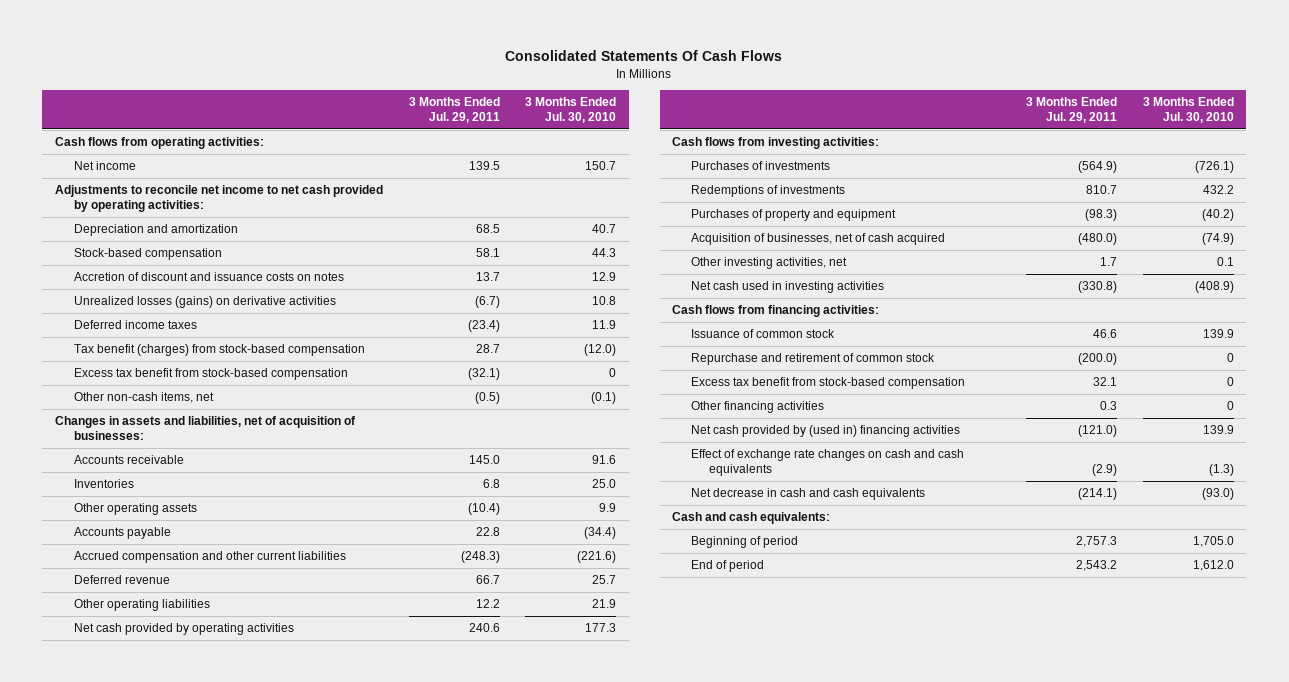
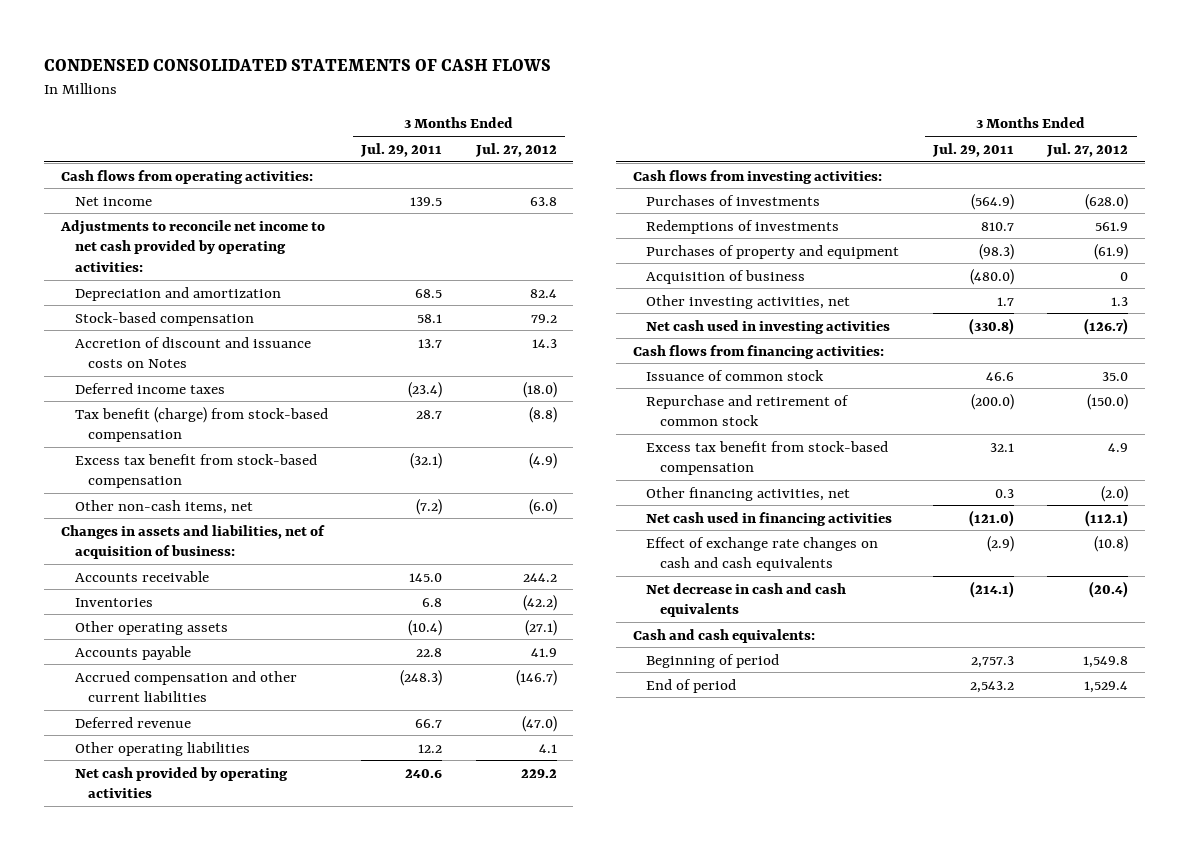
[505,50,783,62] Consolidated Statements Of Cash Flows -> [44,58,552,71] CONDENSED CONSOLIDATED STATEMENTS OF CASH FLOWS
[525,97,617,124] 3 Months Ended Jul. 30, 2010 -> none
none -> [474,142,557,157] Jul. 27, 2012
[73,296,336,309] Unrealized losses (gains) on derivative activities -> none
[73,272,344,282] Accretion of discount and issuance costs on notes -> [74,336,311,369] Accretion of discount and issuance costs on Notes
[73,344,365,357] Tax benefit (charges) from stock-based compensation -> [74,406,328,443] Tax benefit (charge) from stock-based compensation
[474,392,500,405] (0.5) -> [416,498,443,515] (7.2)
[55,416,357,441] Changes in assets and liabilities, net of acquisition of businesses: -> [60,524,325,560] Changes in assets and liabilities, net of acquisition of business:
[690,233,945,246] Acquisition of businesses, net of cash acquired -> [646,269,806,284] Acquisition of business
[690,401,824,414] Other financing activities -> [646,486,851,501] Other financing activities, net
[690,425,960,438] Net cash provided by (used in) financing activities -> [646,511,893,526] Net cash used in financing activities

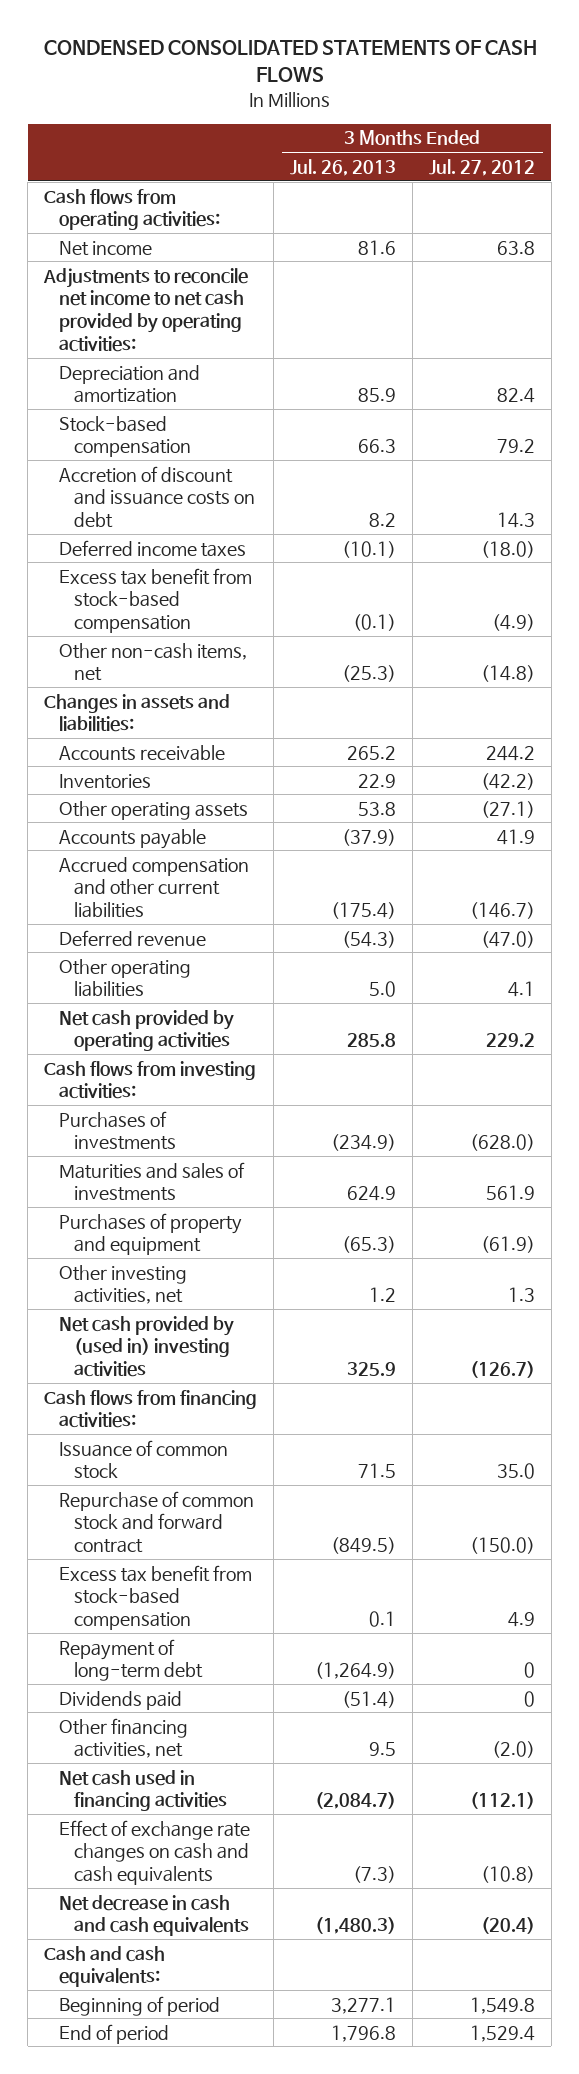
[360,142,443,157] Jul. 29, 2011 -> none
none -> [289,158,396,176] Jul. 26, 2013
[74,336,311,369] Accretion of discount and issuance costs on Notes -> [58,465,255,529] Accretion of discount and issuance costs on debt
[74,406,328,443] Tax benefit (charge) from stock-based compensation -> none
[528,498,557,515] (6.0) -> [480,665,535,683] (14.8)
[60,524,325,560] Changes in assets and liabilities, net of acquisition of business: -> [44,693,231,733] Changes in assets and liabilities:
[646,219,840,234] Redemptions of investments -> [58,1161,245,1202] Maturities and sales of investments
[646,269,806,284] Acquisition of business -> none
[646,319,891,334] Net cash used in investing activities -> [58,1315,234,1378] Net cash provided by (used in) investing activities
[646,394,850,427] Repurchase and retirement of common stock -> [58,1490,254,1554] Repurchase of common stock and forward contract
none -> [58,1638,203,1682] Repayment of long-term debt
none -> [58,1690,182,1710] Dividends paid

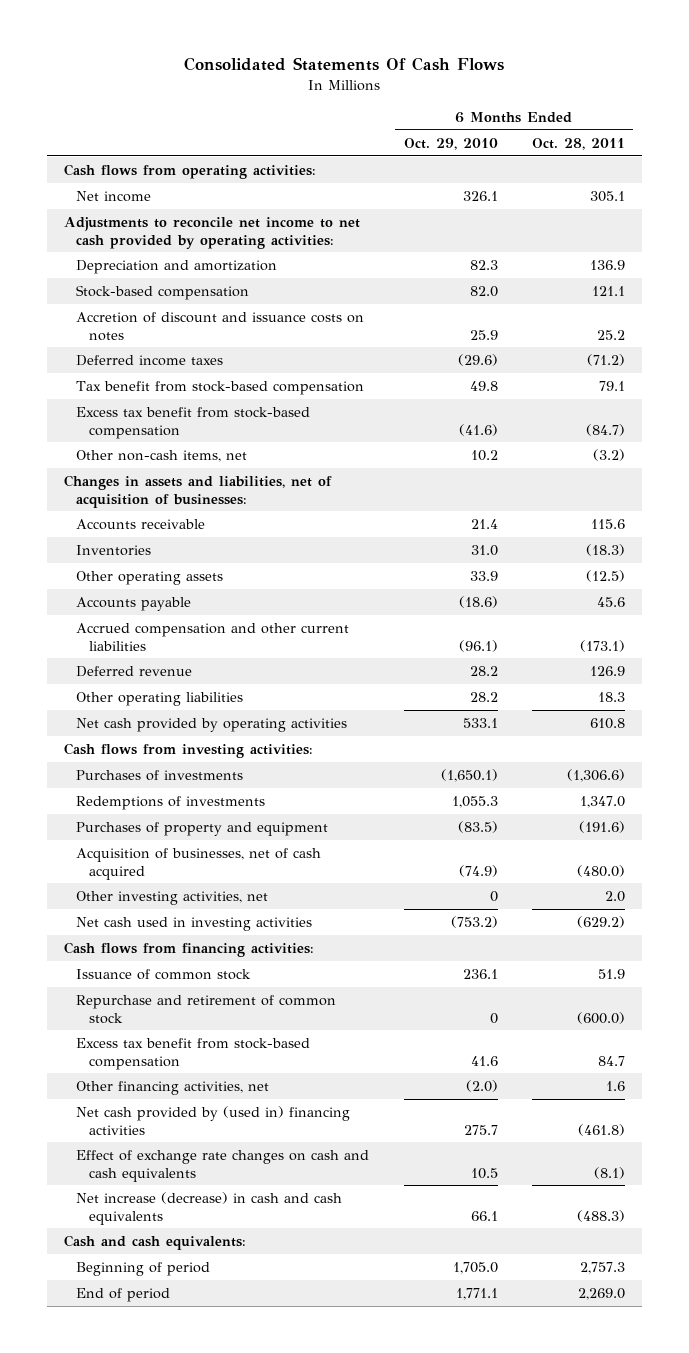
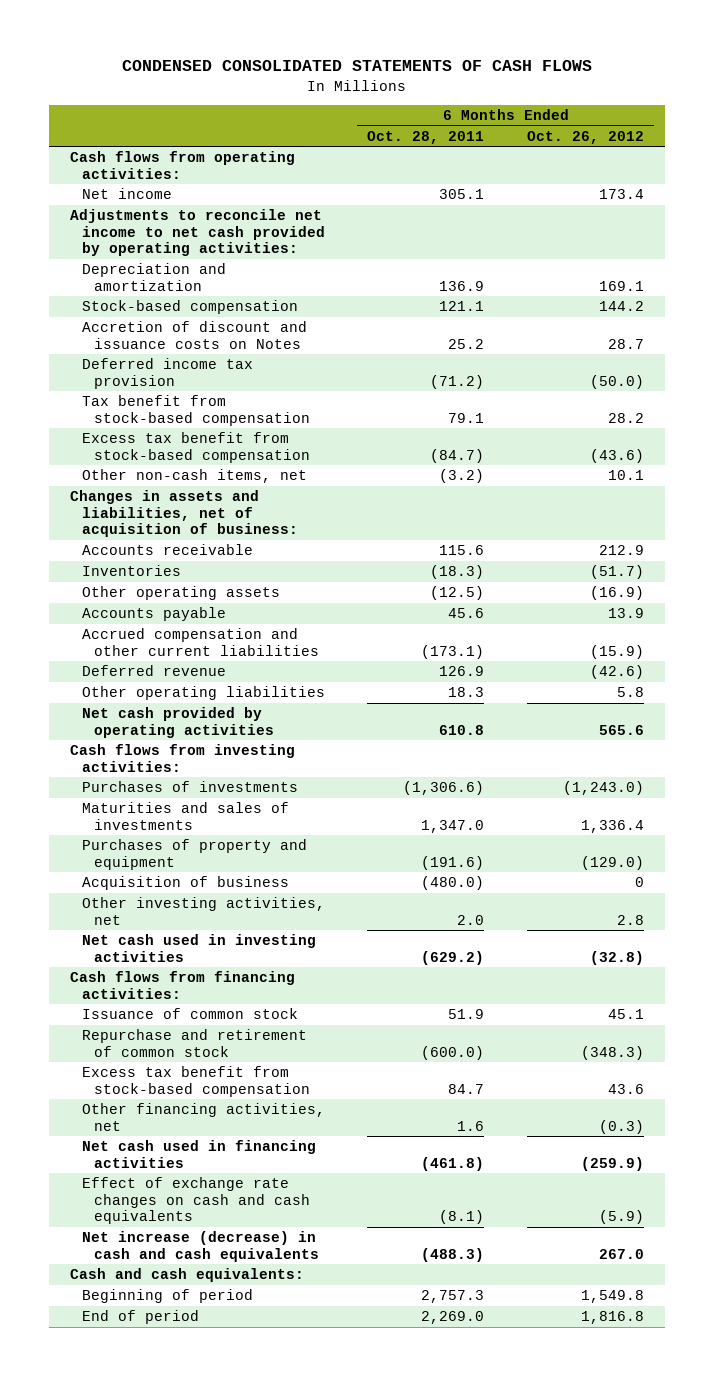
[184,56,505,71] Consolidated Statements Of Cash Flows -> [122,60,593,72] CONDENSED CONSOLIDATED STATEMENTS OF CASH FLOWS
[403,137,498,150] Oct. 29, 2010 -> none
none -> [526,130,644,144] Oct. 26, 2012
[76,311,365,341] Accretion of discount and issuance costs on notes -> [82,321,308,349] Accretion of discount and issuance costs on Notes
[76,354,224,366] Deferred income taxes -> [82,358,254,389] Deferred income tax provision
[64,474,333,508] Changes in assets and liabilities, net of acquisition of businesses: -> [70,490,299,538] Changes in assets and liabilities, net of acquisition of business:
[76,795,266,810] Redemptions of investments -> [82,802,290,830] Maturities and sales of investments
[76,847,322,880] Acquisition of businesses, net of cash acquired -> [82,876,290,891] Acquisition of business
[76,1105,351,1135] Net cash provided by (used in) financing activities -> [82,1140,317,1168] Net cash used in financing activities

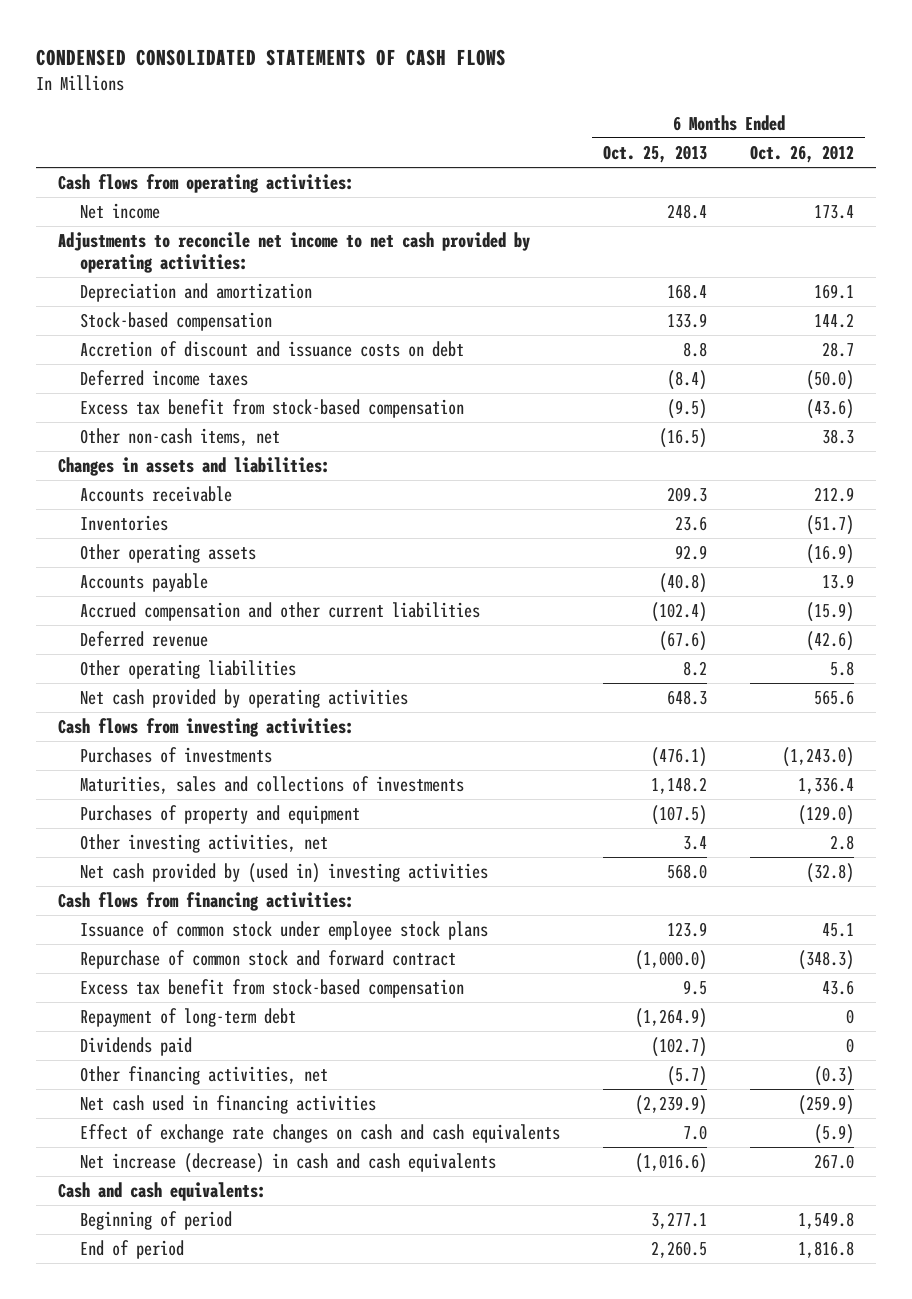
[367,130,485,144] Oct. 28, 2011 -> none
none -> [603,145,708,164] Oct. 25, 2013
[82,395,310,426] Tax benefit from stock-based compensation -> none
[82,321,308,349] Accretion of discount and issuance costs on Notes -> [80,341,465,358] Accretion of discount and issuance costs on debt
[82,358,254,389] Deferred income tax provision -> [80,370,249,387] Deferred income taxes
[607,470,644,481] 10.1 -> [822,429,855,445] 38.3
[70,490,299,538] Changes in assets and liabilities, net of acquisition of business: -> [57,457,330,477] Changes in assets and liabilities:
[82,802,290,830] Maturities and sales of investments -> [80,776,465,795] Maturities, sales and collections of investments
[82,876,290,891] Acquisition of business -> none
[82,934,317,962] Net cash used in investing activities -> [80,863,489,884] Net cash provided by (used in) investing activities
[82,1008,299,1020] Issuance of common stock -> [80,921,489,941] Issuance of common stock under employee stock plans
[82,1029,308,1057] Repurchase and retirement of common stock -> [80,950,457,970] Repurchase of common stock and forward contract
none -> [80,1008,297,1028] Repayment of long-term debt
none -> [80,1037,193,1057] Dividends paid

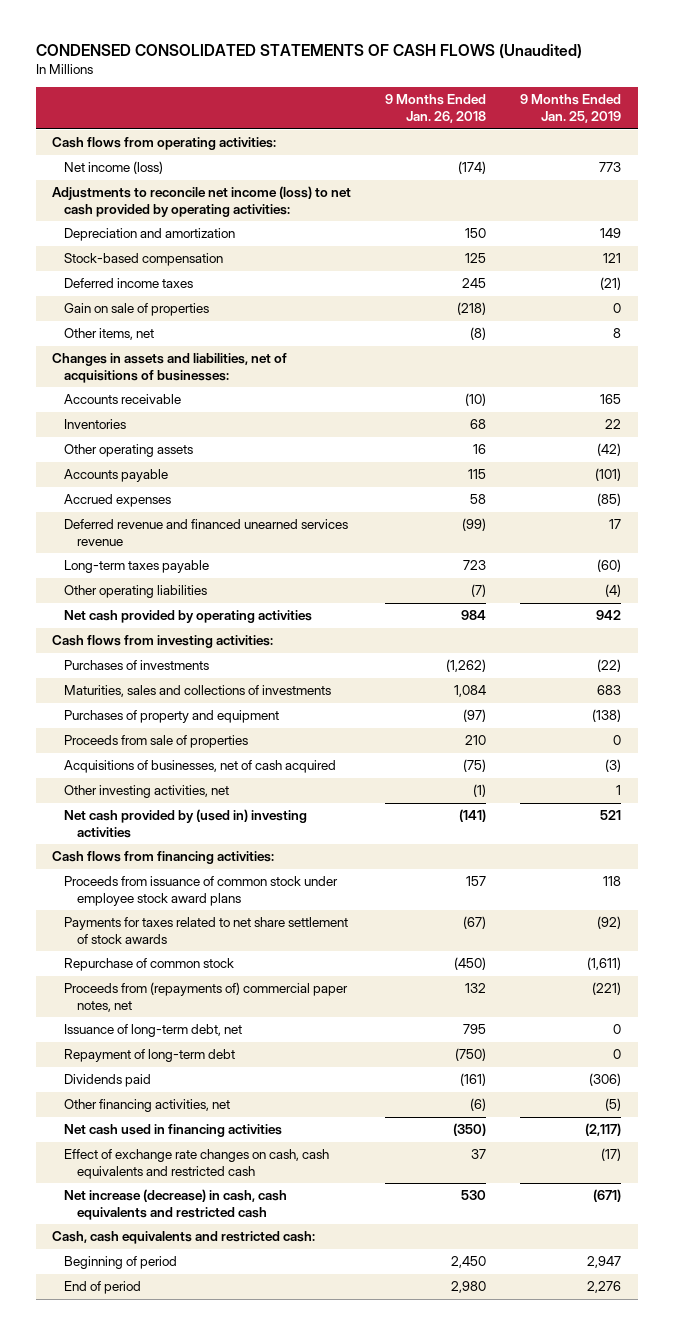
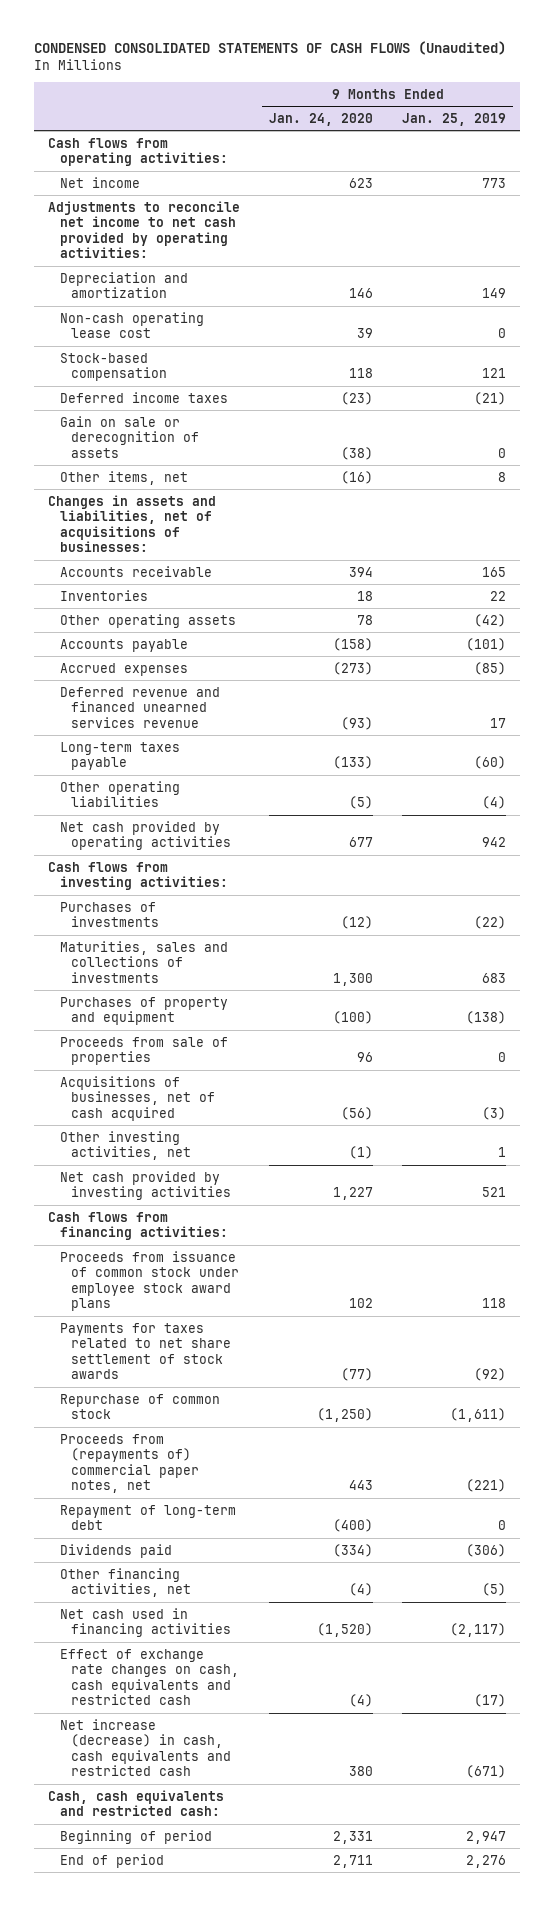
[385,94,487,124] 9 Months Ended Jan. 26, 2018 -> none
none -> [269,112,374,126] Jan. 24, 2020
[64,161,164,175] Net income (loss) -> [59,176,140,188] Net income
[52,186,352,217] Adjustments to reconcile net income (loss) to net cash provided by operating activities: -> [48,200,241,259] Adjustments to reconcile net income to net cash provided by operating activities:
none -> [59,311,204,339] Non-cash operating lease cost
[64,303,210,317] Gain on sale of properties -> [59,415,199,458] Gain on sale or derecognition of assets
[64,809,308,838] Net cash provided by (used in) investing activities -> [59,1170,231,1201] Net cash provided by investing activities
[64,1024,243,1038] Issuance of long-term debt, net -> none

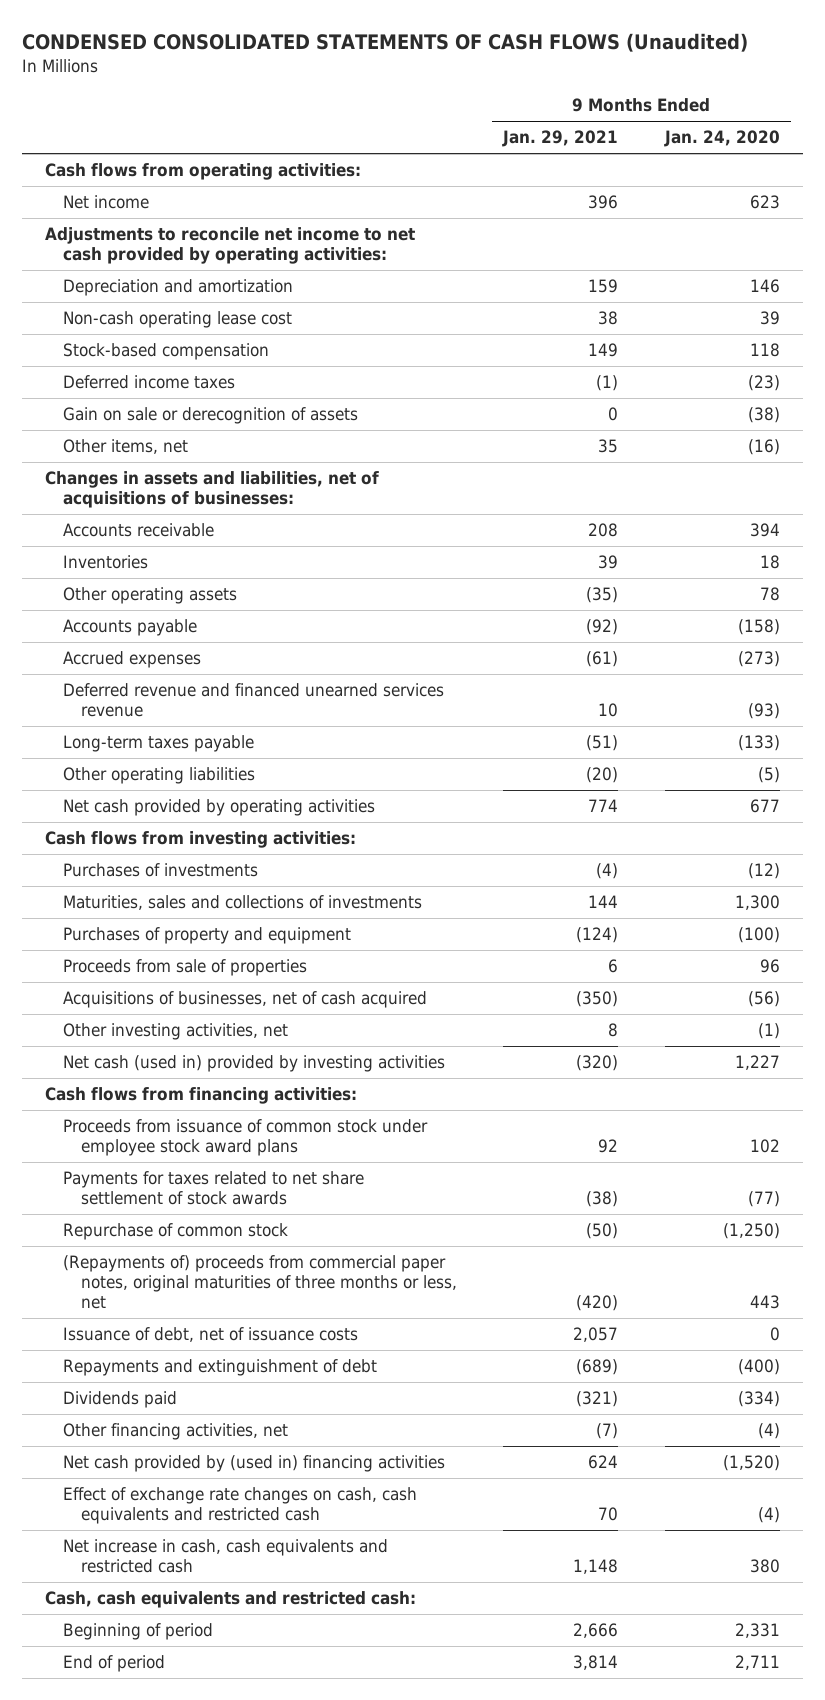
[401,112,506,126] Jan. 25, 2019 -> none
none -> [502,130,619,148] Jan. 29, 2021
[59,1170,231,1201] Net cash provided by investing activities -> [62,1055,445,1073] Net cash (used in) provided by investing activities
[59,1504,236,1531] Repayment of long-term debt -> none
[59,1433,199,1494] Proceeds from (repayments of) commercial paper notes, net -> [62,1255,457,1310] (Repayments of) proceeds from commercial paper notes, original maturities of three months or less, net
none -> [62,1327,358,1343] Issuance of debt, net of issuance costs
none -> [62,1359,377,1377] Repayments and extinguishment of debt
[59,1607,231,1638] Net cash used in financing activities -> [62,1455,445,1473] Net cash provided by (used in) financing activities
[59,1718,231,1777] Net increase (decrease) in cash, cash equivalents and restricted cash -> [62,1539,388,1574] Net increase in cash, cash equivalents and restricted cash

